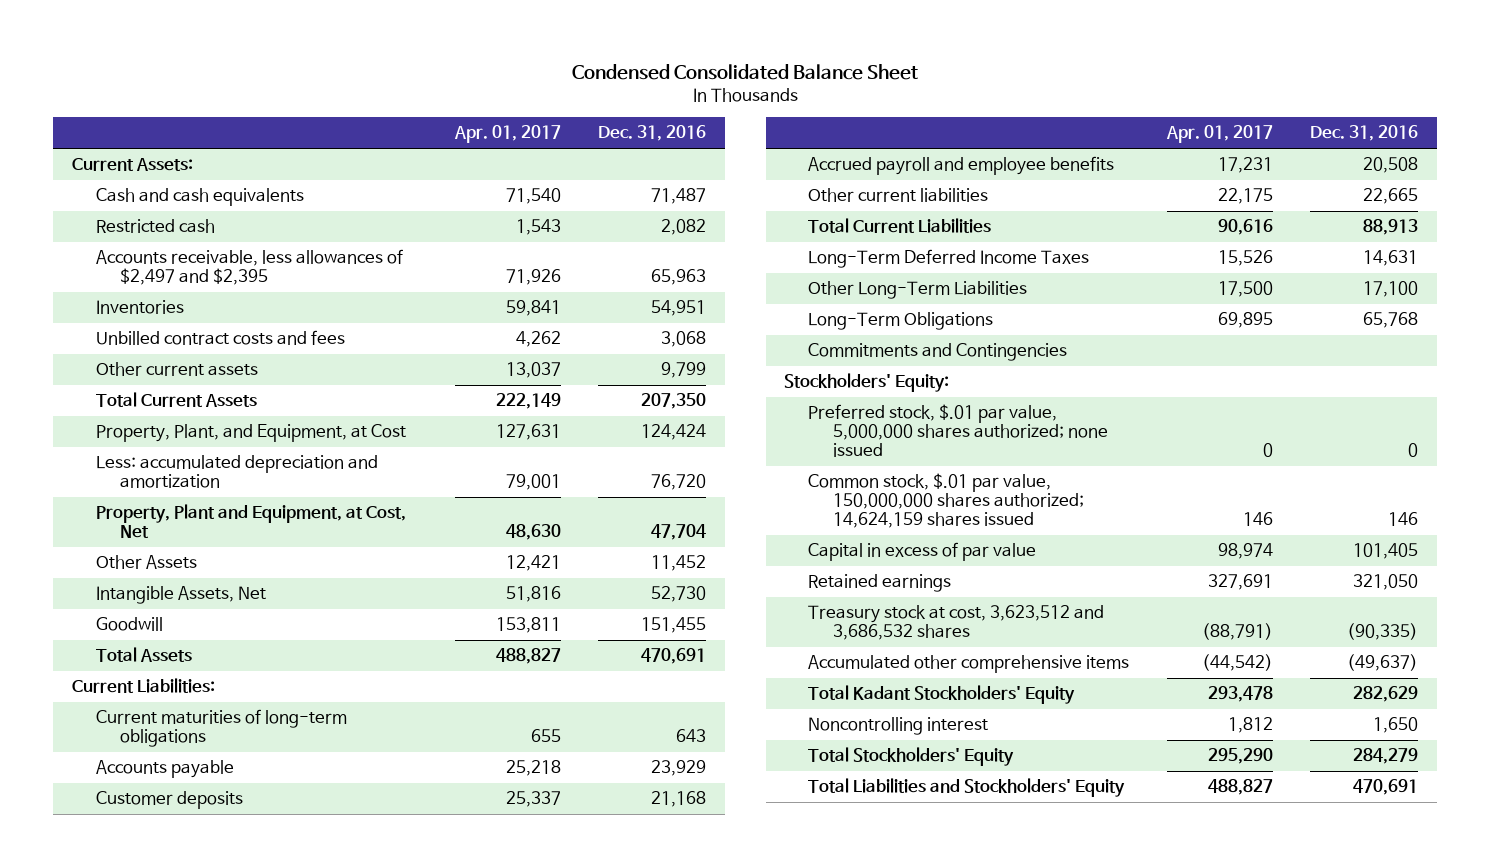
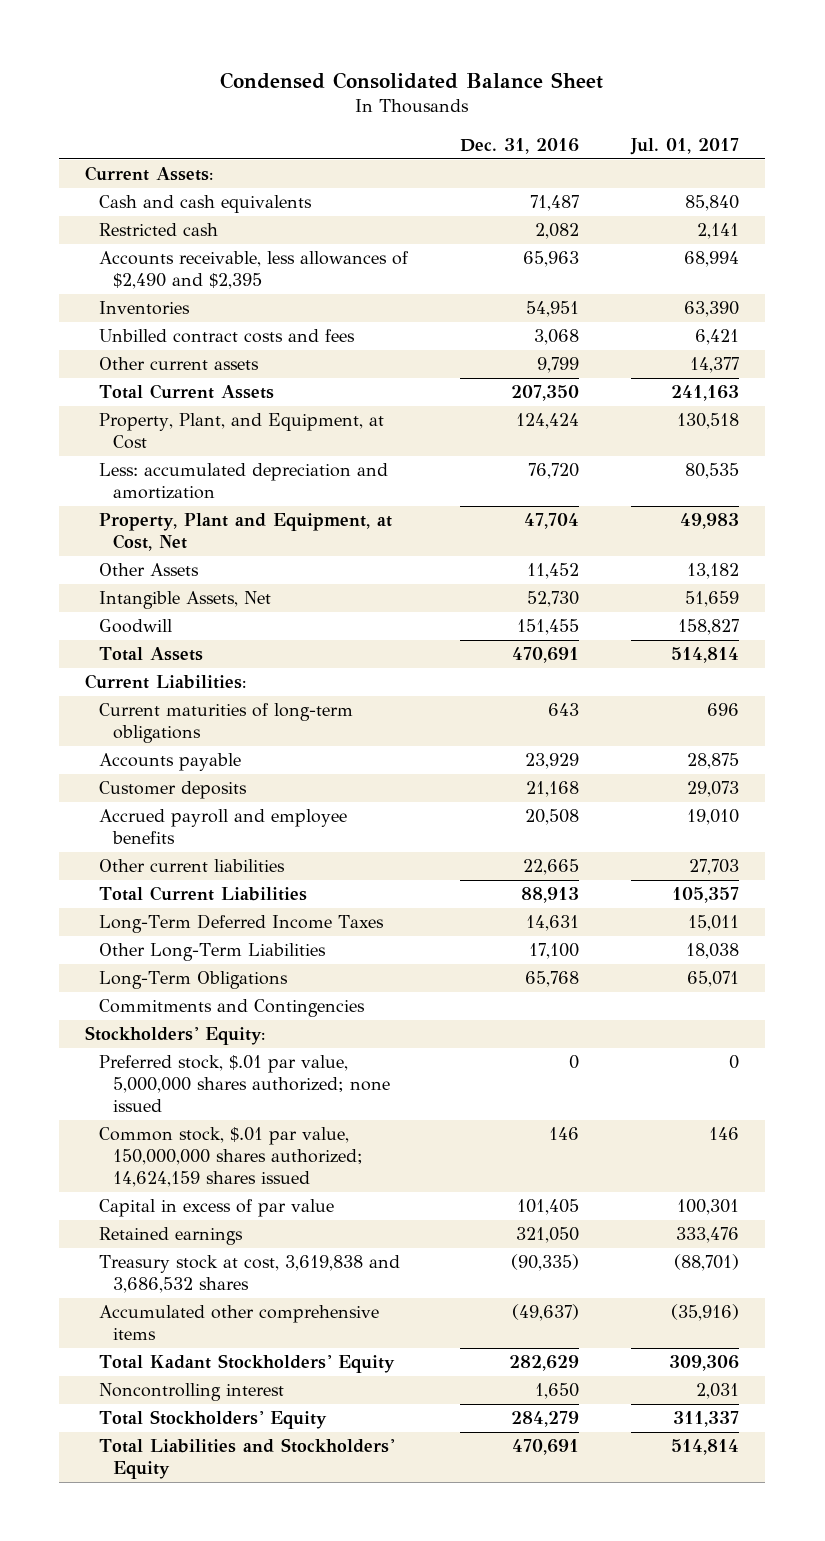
[453,125,561,144] Apr. 01, 2017 -> none
none -> [630,137,740,155] Jul. 01, 2017
[96,249,404,286] Accounts receivable, less allowances of $2,497 and $2,395 -> [99,251,410,290] Accounts receivable, less allowances of $2,490 and $2,395
[808,605,1105,641] Treasury stock at cost, 3,623,512 and 3,686,532 shares -> [99,1255,401,1294] Treasury stock at cost, 3,619,838 and 3,686,532 shares

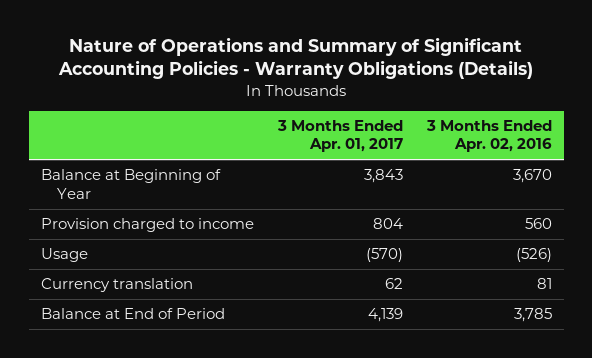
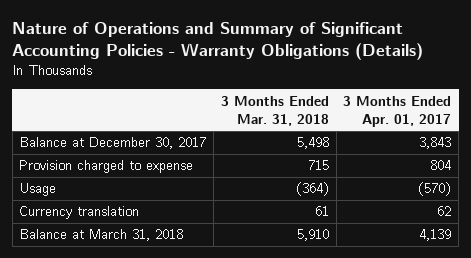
[425,120,552,153] 3 Months Ended Apr. 02, 2016 -> none
none -> [220,95,329,126] 3 Months Ended Mar. 31, 2018
[40,169,221,199] Balance at Beginning of Year -> [19,137,207,150] Balance at December 30, 2017
[40,218,254,233] Provision charged to income -> [19,160,194,174] Provision charged to expense
[40,308,225,320] Balance at End of Period -> [19,229,184,242] Balance at March 31, 2018

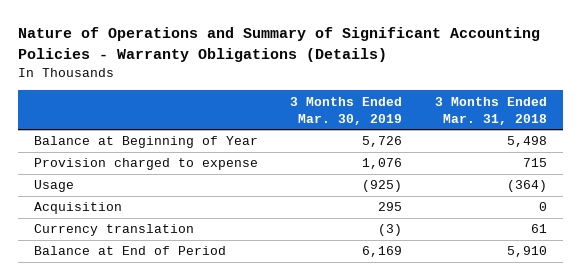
[343,95,452,127] 3 Months Ended Apr. 01, 2017 -> none
none -> [290,96,403,125] 3 Months Ended Mar. 30, 2019
[19,137,207,150] Balance at December 30, 2017 -> [34,136,259,149] Balance at Beginning of Year
none -> [34,202,123,215] Acquisition
[19,229,184,242] Balance at March 31, 2018 -> [34,246,227,256] Balance at End of Period

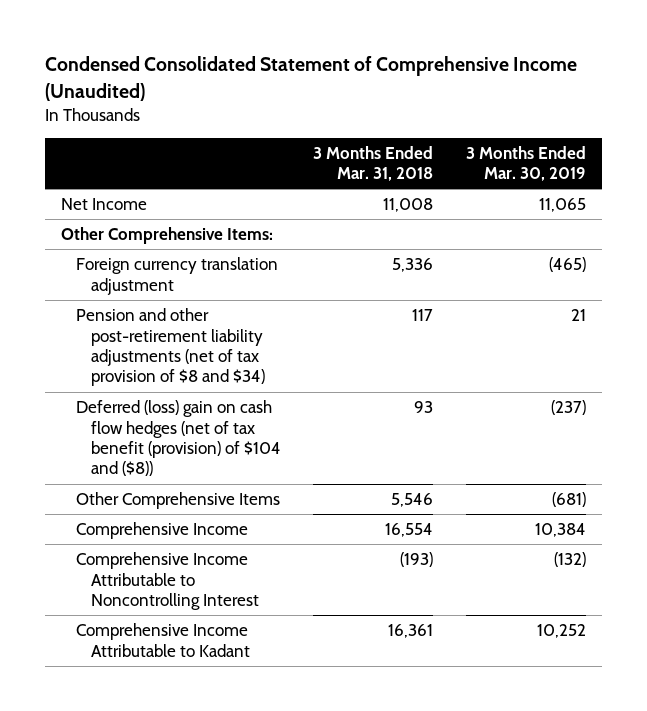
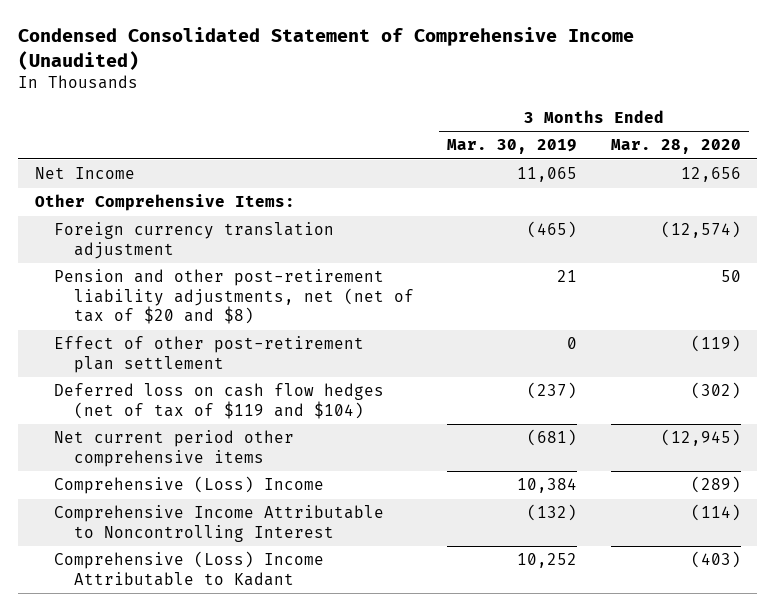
[313,145,434,182] 3 Months Ended Mar. 31, 2018 -> none
none -> [610,139,741,155] Mar. 28, 2020
[75,308,265,387] Pension and other post-retirement liability adjustments (net of tax provision of $8 and $34) -> [54,269,414,325] Pension and other post-retirement liability adjustments, net (net of tax of $20 and $8)
none -> [54,336,365,373] Effect of other post-retirement plan settlement
[75,400,281,477] Deferred (loss) gain on cash flow hedges (net of tax benefit (provision) of $104 and ($8)) -> [54,383,385,419] Deferred loss on cash flow hedges (net of tax of $119 and $104)
[75,492,280,510] Other Comprehensive Items -> [54,430,295,467] Net current period other comprehensive items
[75,522,248,540] Comprehensive Income -> [54,476,325,495] Comprehensive (Loss) Income
[75,623,250,657] Comprehensive Income Attributable to Kadant -> [54,551,325,586] Comprehensive (Loss) Income Attributable to Kadant

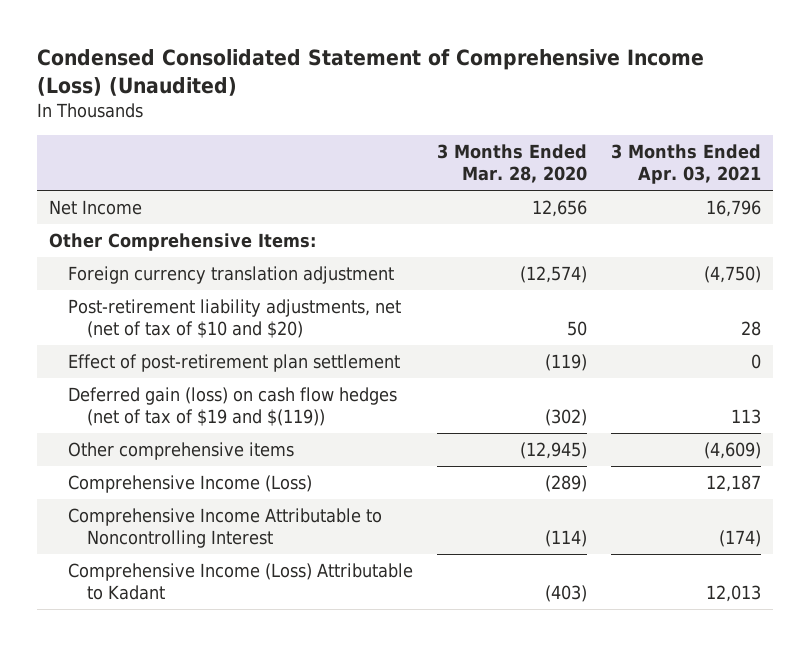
[17,27,634,70] Condensed Consolidated Statement of Comprehensive Income (Unaudited) -> [36,48,704,96] Condensed Consolidated Statement of Comprehensive Income (Loss) (Unaudited)
[447,139,578,155] Mar. 30, 2019 -> none
none -> [610,143,761,185] 3 Months Ended Apr. 03, 2021
[54,269,414,325] Pension and other post-retirement liability adjustments, net (net of tax of $20 and $8) -> [67,299,401,339] Post-retirement liability adjustments, net (net of tax of $10 and $20)
[54,336,365,373] Effect of other post-retirement plan settlement -> [67,354,400,373] Effect of post-retirement plan settlement
[54,383,385,419] Deferred loss on cash flow hedges (net of tax of $119 and $104) -> [67,387,397,427] Deferred gain (loss) on cash flow hedges (net of tax of $19 and $(119))
[54,430,295,467] Net current period other comprehensive items -> [67,442,294,461] Other comprehensive items
[54,476,325,495] Comprehensive (Loss) Income -> [67,475,312,494] Comprehensive Income (Loss)
[54,551,325,586] Comprehensive (Loss) Income Attributable to Kadant -> [67,563,413,601] Comprehensive Income (Loss) Attributable to Kadant

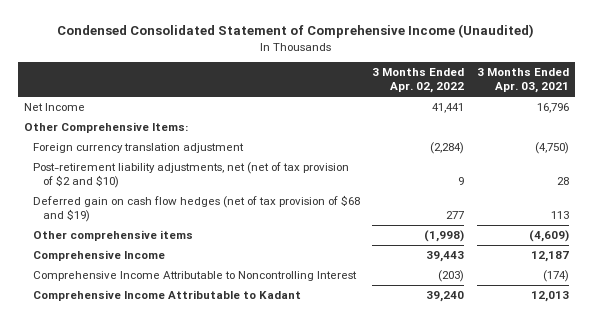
[36,48,704,96] Condensed Consolidated Statement of Comprehensive Income (Loss) (Unaudited) -> [57,24,535,39] Condensed Consolidated Statement of Comprehensive Income (Unaudited)
[436,143,587,184] 3 Months Ended Mar. 28, 2020 -> none
none -> [372,68,465,94] 3 Months Ended Apr. 02, 2022
[67,354,400,373] Effect of post-retirement plan settlement -> none
[67,299,401,339] Post-retirement liability adjustments, net (net of tax of $10 and $20) -> [33,162,350,189] Post-retirement liability adjustments, net (net of tax provision of $2 and $10)
[67,387,397,427] Deferred gain (loss) on cash flow hedges (net of tax of $19 and $(119)) -> [33,195,361,223] Deferred gain on cash flow hedges (net of tax provision of $68 and $19)
[67,475,312,494] Comprehensive Income (Loss) -> [33,250,166,262] Comprehensive Income
[67,563,413,601] Comprehensive Income (Loss) Attributable to Kadant -> [33,290,302,302] Comprehensive Income Attributable to Kadant

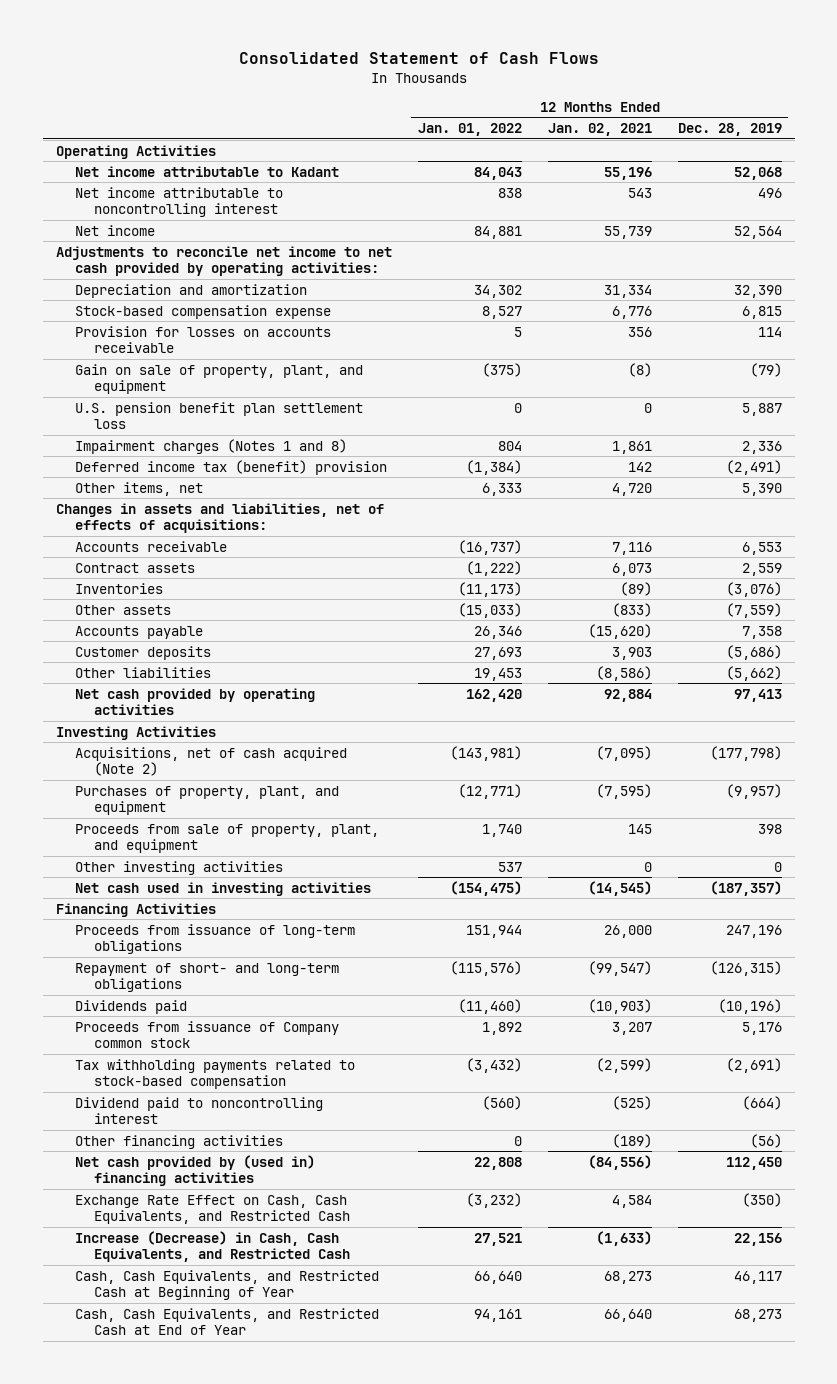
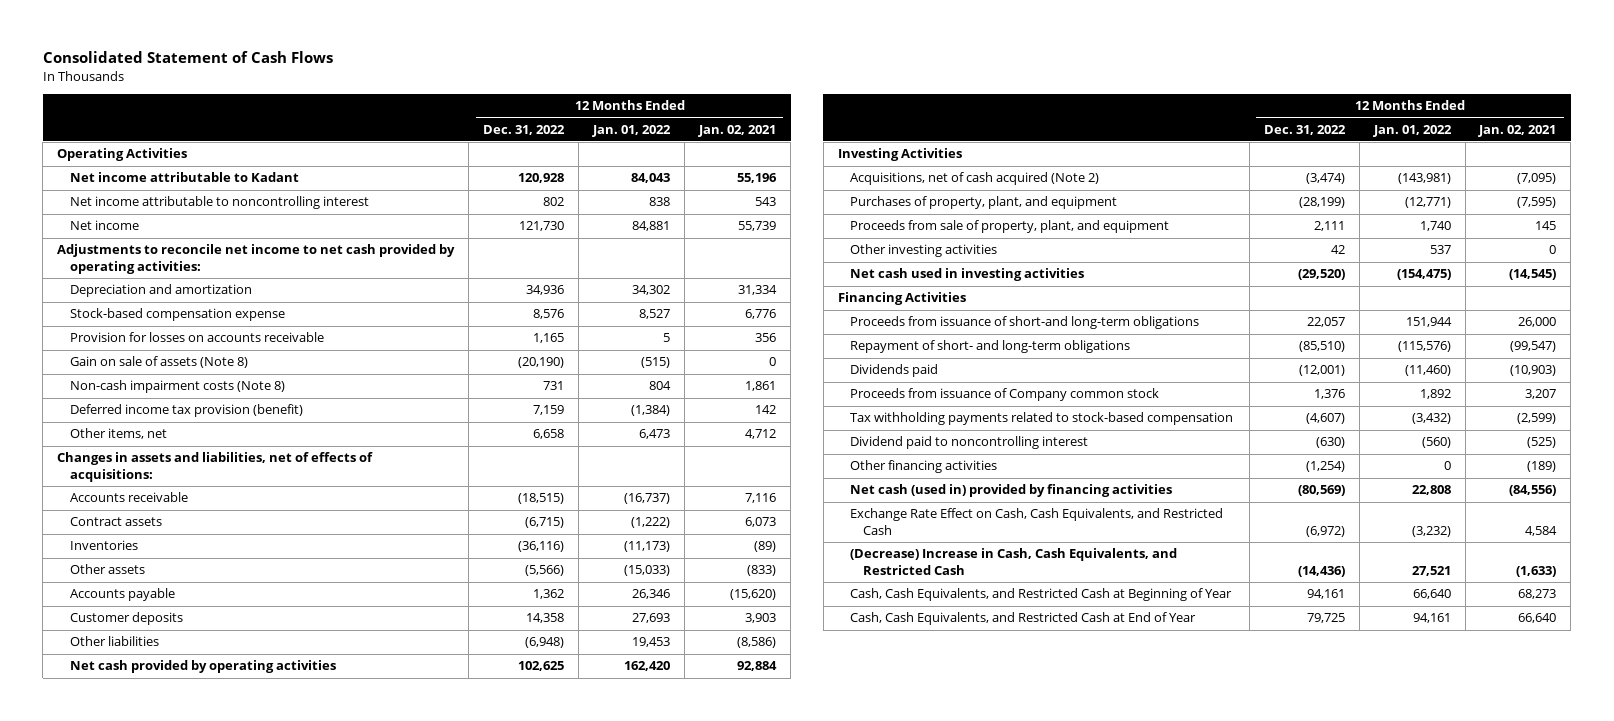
[677,123,782,137] Dec. 28, 2019 -> none
none -> [483,124,566,135] Dec. 31, 2022
[74,363,363,395] Gain on sale of property, plant, and equipment -> none
[74,401,363,430] U.S. pension benefit plan settlement loss -> none
none -> [70,356,249,369] Gain on sale of assets (Note 8)
[74,438,347,454] Impairment charges (Notes 1 and 8) -> [70,380,286,394] Non-cash impairment costs (Note 8)
[74,459,387,475] Deferred income tax (benefit) provision -> [70,404,304,418] Deferred income tax provision (benefit)
[481,482,522,496] 6,333 -> [639,429,671,440] 6,473
[611,482,652,496] 4,720 -> [745,429,777,440] 4,712
[74,923,355,955] Proceeds from issuance of long-term obligations -> [850,316,1200,330] Proceeds from issuance of short-and long-term obligations
[74,1154,315,1187] Net cash provided by (used in) financing activities -> [850,484,1173,498] Net cash (used in) provided by financing activities
[74,1230,350,1263] Increase (Decrease) in Cash, Cash Equivalents, and Restricted Cash -> [850,548,1178,576] (Decrease) Increase in Cash, Cash Equivalents, and Restricted Cash

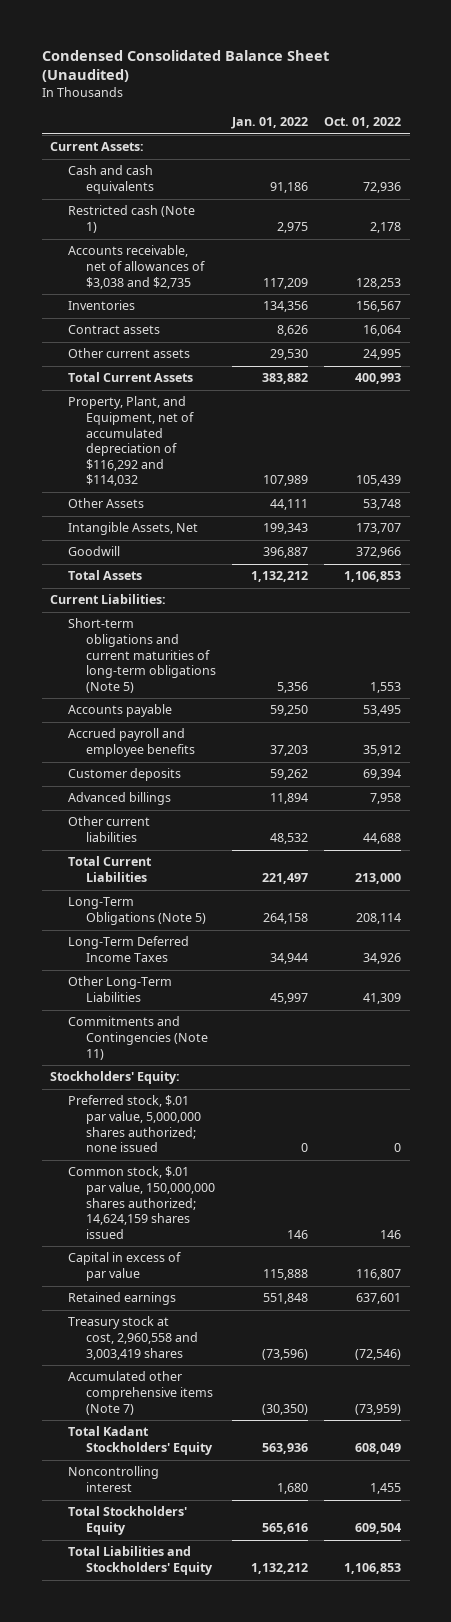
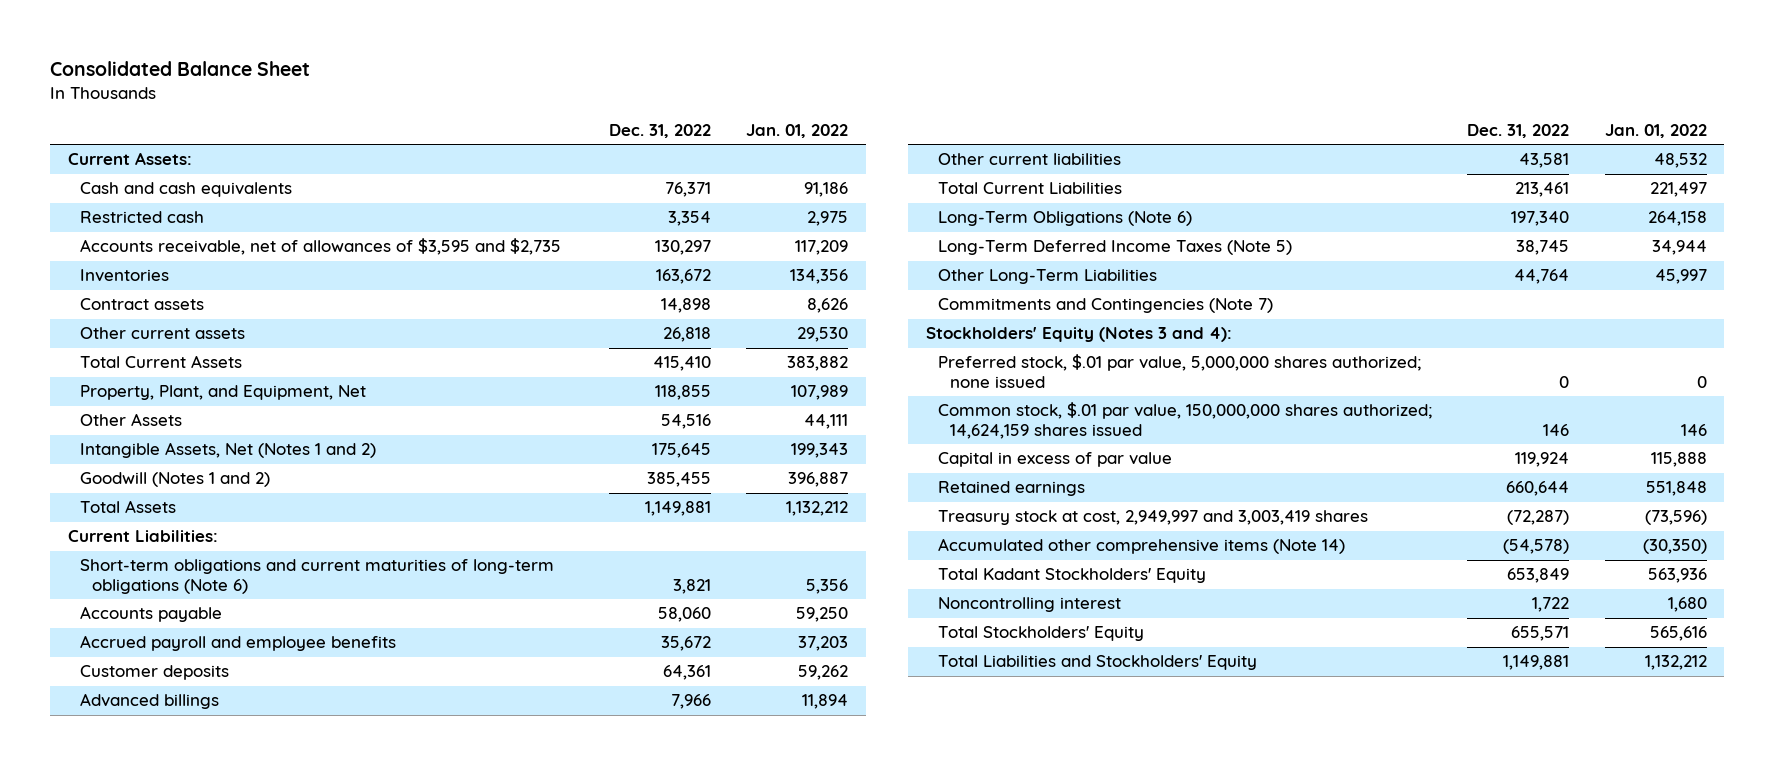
[41,50,329,83] Condensed Consolidated Balance Sheet (Unaudited) -> [50,61,311,77] Consolidated Balance Sheet
[324,117,402,129] Oct. 01, 2022 -> none
none -> [609,123,712,138] Dec. 31, 2022
[67,205,195,234] Restricted cash (Note 1) -> [79,211,204,224] Restricted cash
[67,245,205,289] Accounts receivable, net of allowances of $3,038 and $2,735 -> [79,238,561,256] Accounts receivable, net of allowances of $3,595 and $2,735
[67,396,194,487] Property, Plant, and Equipment, net of accumulated depreciation of $116,292 and $114,032 -> [79,385,366,401] Property, Plant, and Equipment, Net
[67,522,198,536] Intangible Assets, Net -> [79,442,376,459] Intangible Assets, Net (Notes 1 and 2)
[67,546,120,557] Goodwill -> [79,472,270,488] Goodwill (Notes 1 and 2)
[67,618,216,693] Short-term obligations and current maturities of long-term obligations (Note 5) -> [79,559,554,594] Short-term obligations and current maturities of long-term obligations (Note 6)
[67,897,206,926] Long-Term Obligations (Note 5) -> [937,211,1192,227] Long-Term Obligations (Note 6)
[67,936,189,963] Long-Term Deferred Income Taxes -> [937,240,1292,256] Long-Term Deferred Income Taxes (Note 5)
[67,1016,208,1060] Commitments and Contingencies (Note 11) -> [937,298,1273,314] Commitments and Contingencies (Note 7)
[49,1071,180,1085] Stockholders' Equity: -> [925,327,1232,343] Stockholders' Equity (Notes 3 and 4):
[67,1316,198,1360] Treasury stock at cost, 2,960,558 and 3,003,419 shares -> [937,510,1368,526] Treasury stock at cost, 2,949,997 and 3,003,419 shares
[67,1371,213,1415] Accumulated other comprehensive items (Note 7) -> [937,538,1345,555] Accumulated other comprehensive items (Note 14)

